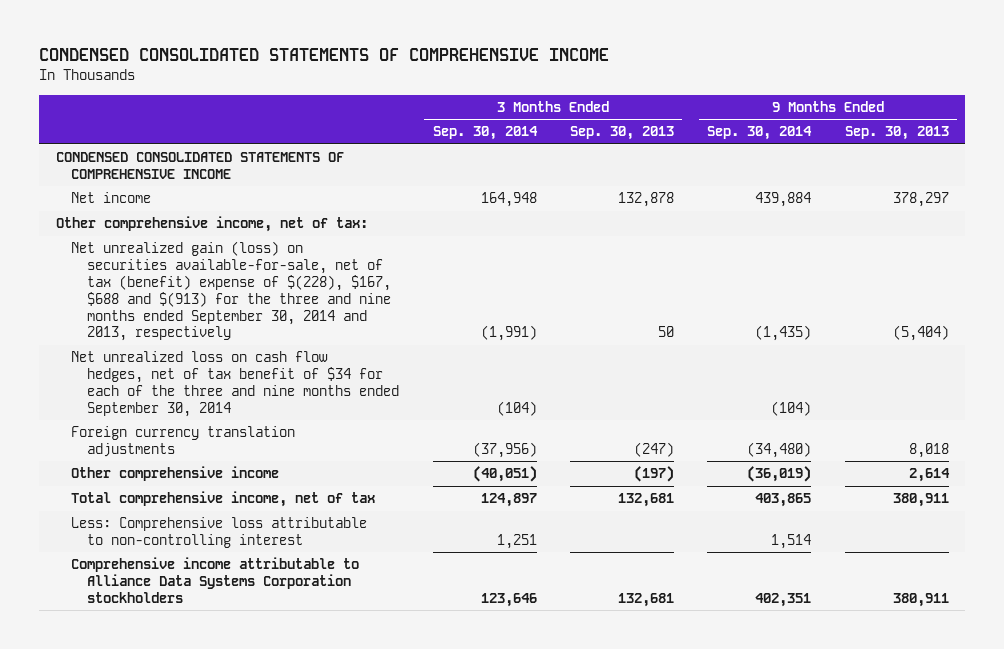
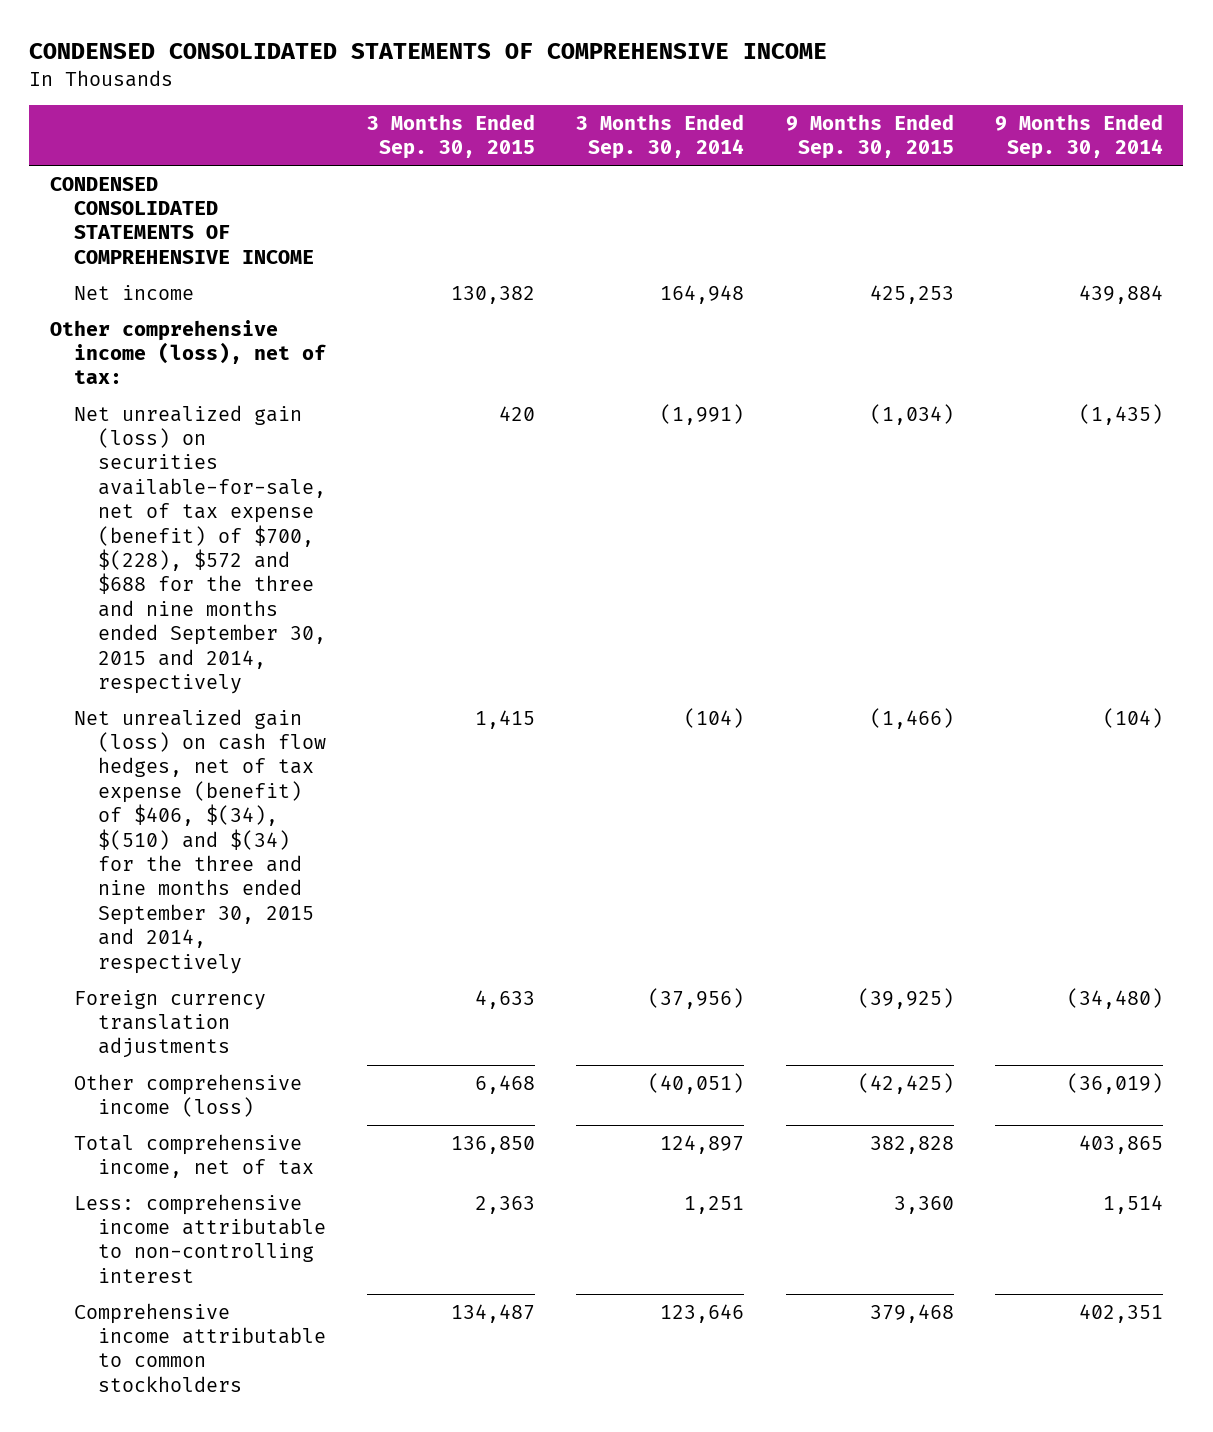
[569,126,674,141] Sep. 30, 2013 -> none
[844,126,949,141] Sep. 30, 2013 -> none
none -> [367,113,536,160] 3 Months Ended Sep. 30, 2015
none -> [785,113,954,160] 9 Months Ended Sep. 30, 2015
[55,216,368,233] Other comprehensive income, net of tax: -> [49,319,326,385] Other comprehensive income (loss), net of tax:
[71,241,392,342] Net unrealized gain (loss) on securities available-for-sale, net of tax (benefit) expense of $(228), $167, $688 and $(913) for the three and nine months ended September 30, 2014 and 2013, respectively -> [73,404,326,695] Net unrealized gain (loss) on securities available-for-sale, net of tax expense (benefit) of $700, $(228), $572 and $688 for the three and nine months ended September 30, 2015 and 2014, respectively
[71,351,400,417] Net unrealized loss on cash flow hedges, net of tax benefit of $34 for each of the three and nine months ended September 30, 2014 -> [73,708,326,974] Net unrealized gain (loss) on cash flow hedges, net of tax expense (benefit) of $406, $(34), $(510) and $(34) for the three and nine months ended September 30, 2015 and 2014, respectively
[71,466,280,482] Other comprehensive income -> [73,1073,302,1118] Other comprehensive income (loss)
[71,517,368,549] Less: Comprehensive loss attributable to non-controlling interest -> [73,1193,326,1283] Less: comprehensive income attributable to non-controlling interest
[71,557,360,603] Comprehensive income attributable to Alliance Data Systems Corporation stockholders -> [73,1302,326,1392] Comprehensive income attributable to common stockholders

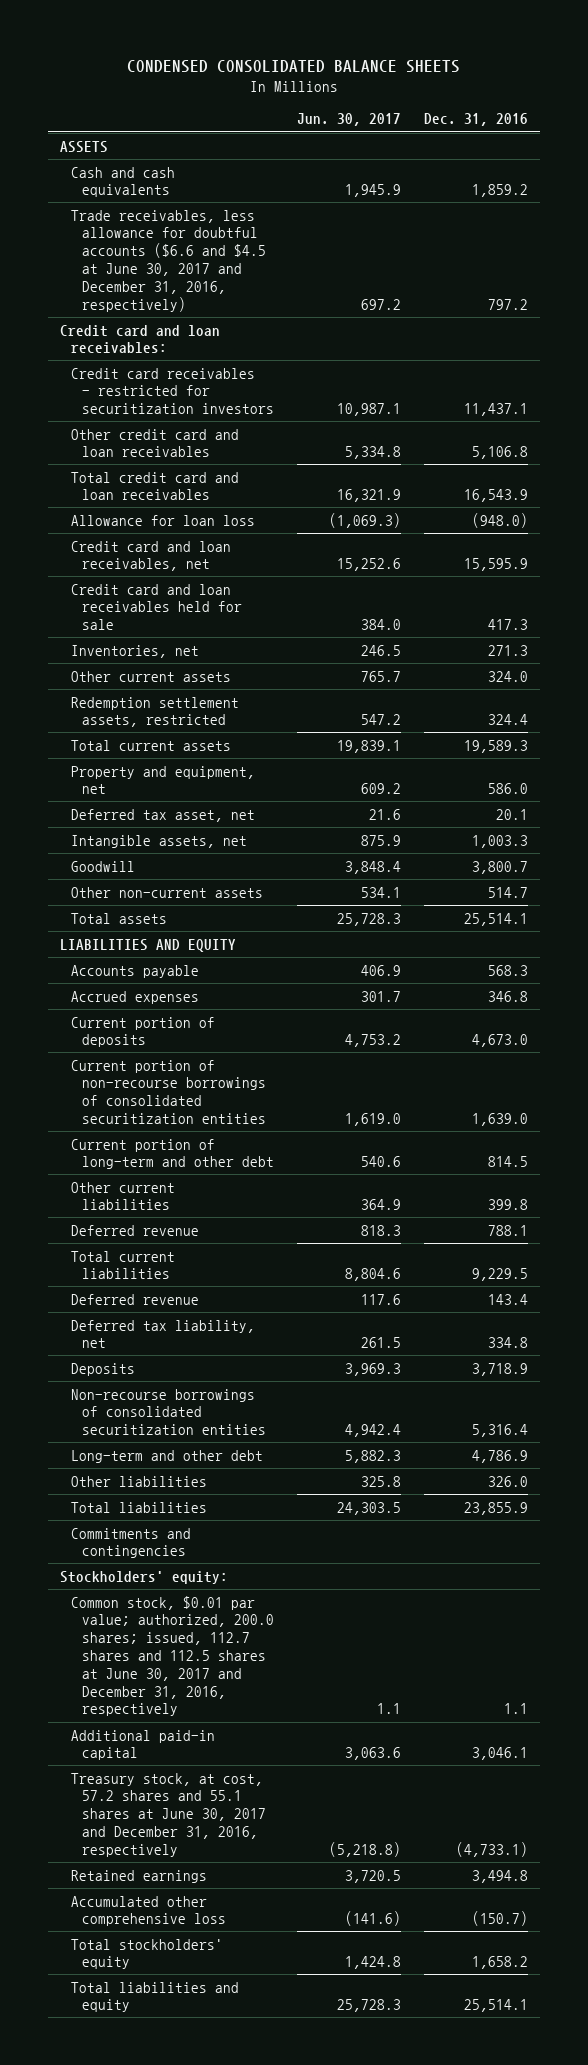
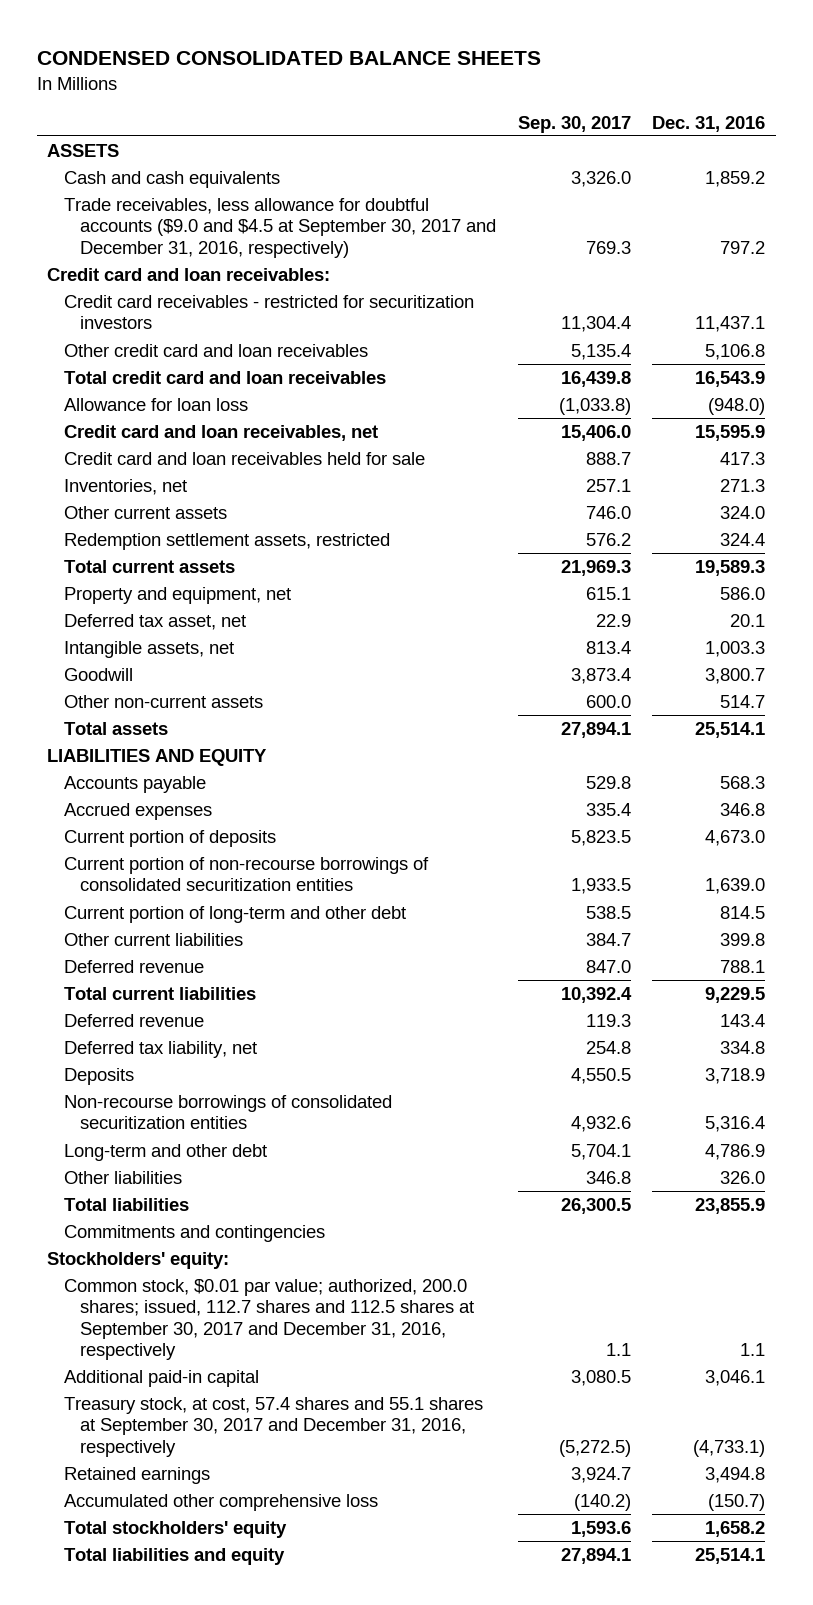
[297,113,402,127] Jun. 30, 2017 -> none
none -> [517,115,631,133] Sep. 30, 2017
[70,209,267,312] Trade receivables, less allowance for doubtful accounts ($6.6 and $4.5 at June 30, 2017 and December 31, 2016, respectively) -> [63,197,497,258] Trade receivables, less allowance for doubtful accounts ($9.0 and $4.5 at September 30, 2017 and December 31, 2016, respectively)
[70,1595,275,1717] Common stock, $0.01 par value; authorized, 200.0 shares; issued, 112.7 shares and 112.5 shares at June 30, 2017 and December 31, 2016, respectively -> [63,1278,475,1361] Common stock, $0.01 par value; authorized, 200.0 shares; issued, 112.7 shares and 112.5 shares at September 30, 2017 and December 31, 2016, respectively
[70,1772,267,1857] Treasury stock, at cost, 57.2 shares and 55.1 shares at June 30, 2017 and December 31, 2016, respectively -> [63,1396,483,1457] Treasury stock, at cost, 57.4 shares and 55.1 shares at September 30, 2017 and December 31, 2016, respectively

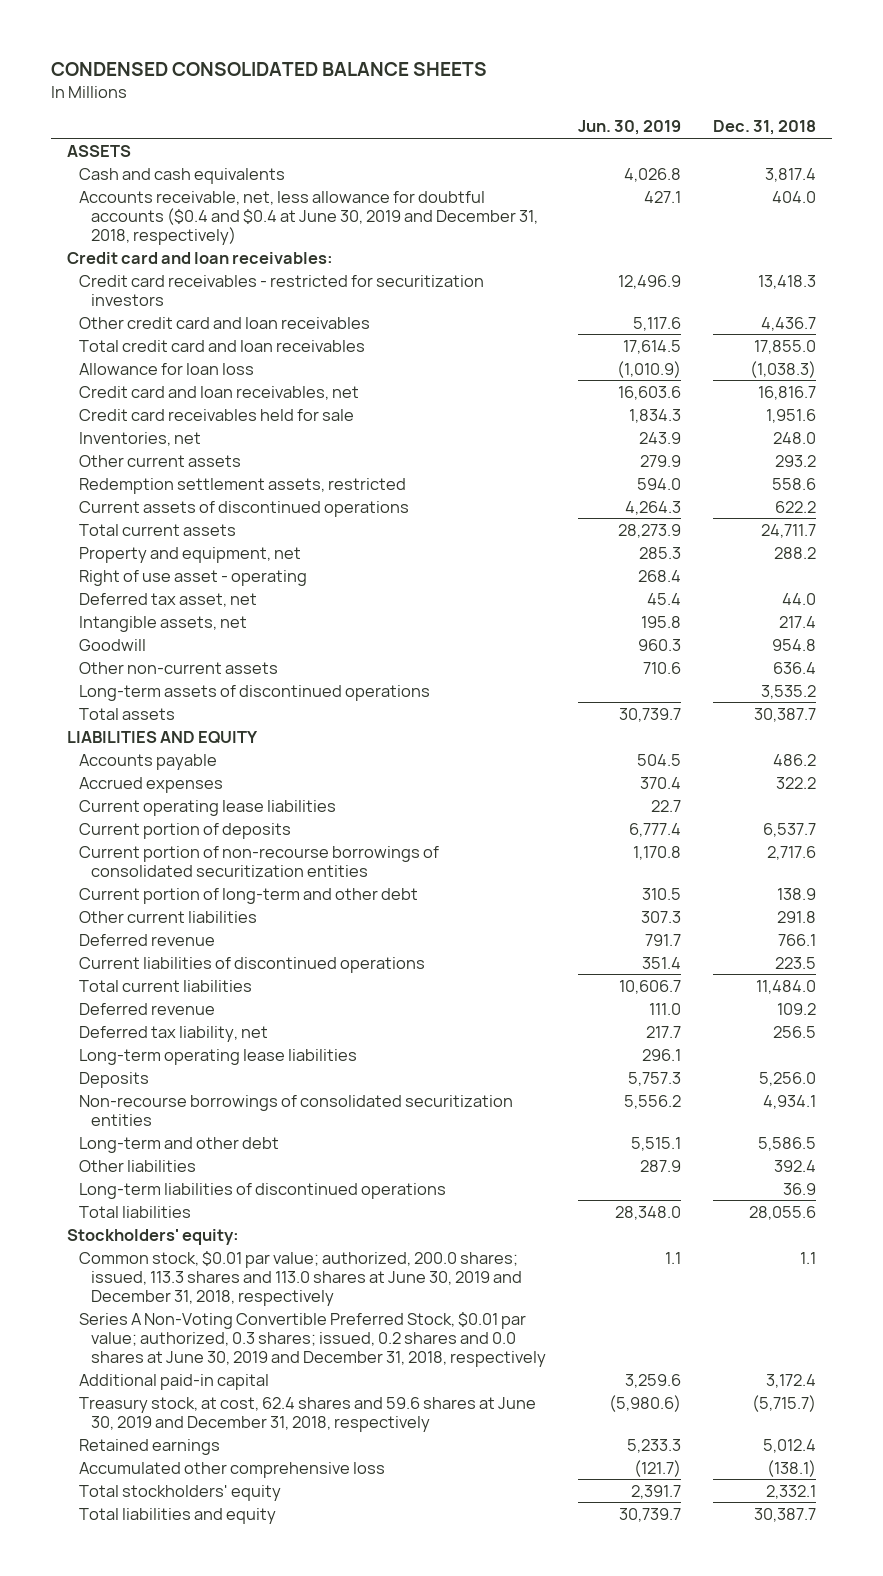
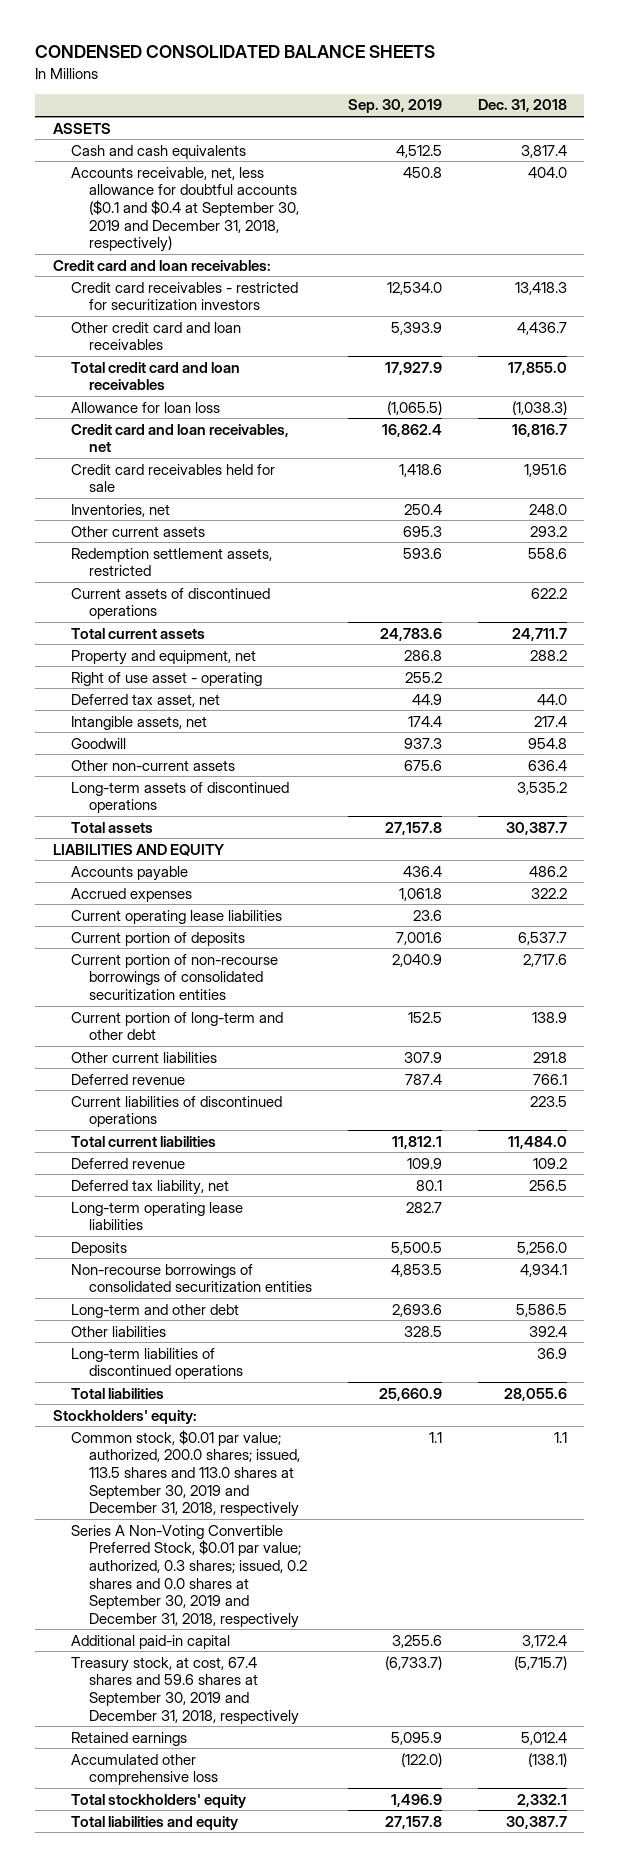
[578,120,682,136] Jun. 30, 2019 -> none
none -> [347,99,442,114] Sep. 30, 2019
[79,190,539,245] Accounts receivable, net, less allowance for doubtful accounts ($0.4 and $0.4 at June 30, 2019 and December 31, 2018, respectively) -> [71,166,300,253] Accounts receivable, net, less allowance for doubtful accounts ($0.1 and $0.4 at September 30, 2019 and December 31, 2018, respectively)
[79,1250,523,1306] Common stock, $0.01 par value; authorized, 200.0 shares; issued, 113.3 shares and 113.0 shares at June 30, 2019 and December 31, 2018, respectively -> [71,1429,301,1518] Common stock, $0.01 par value; authorized, 200.0 shares; issued, 113.5 shares and 113.0 shares at September 30, 2019 and December 31, 2018, respectively
[79,1311,547,1367] Series A Non-Voting Convertible Preferred Stock, $0.01 par value; authorized, 0.3 shares; issued, 0.2 shares and 0.0 shares at June 30, 2019 and December 31, 2018, respectively -> [71,1524,308,1628] Series A Non-Voting Convertible Preferred Stock, $0.01 par value; authorized, 0.3 shares; issued, 0.2 shares and 0.0 shares at September 30, 2019 and December 31, 2018, respectively
[79,1396,537,1432] Treasury stock, at cost, 62.4 shares and 59.6 shares at June 30, 2019 and December 31, 2018, respectively -> [71,1656,300,1725] Treasury stock, at cost, 67.4 shares and 59.6 shares at September 30, 2019 and December 31, 2018, respectively

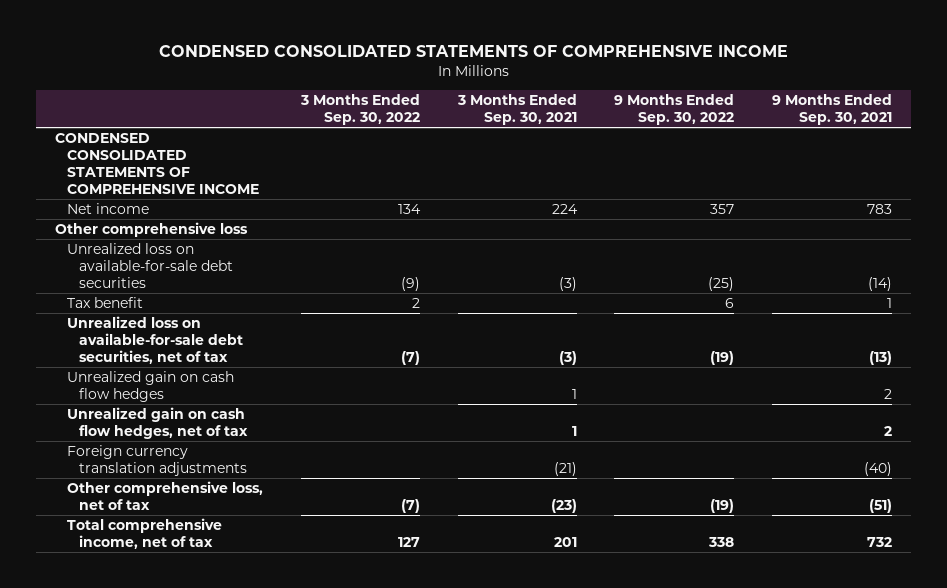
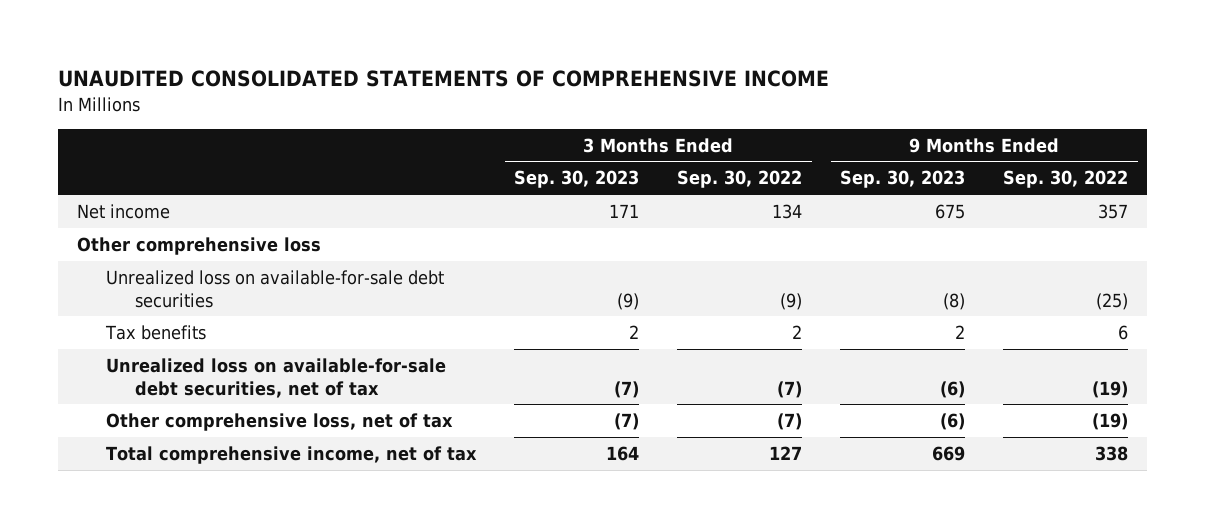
[158,45,788,58] CONDENSED CONSOLIDATED STATEMENTS OF COMPREHENSIVE INCOME -> [58,70,830,88] UNAUDITED CONSOLIDATED STATEMENTS OF COMPREHENSIVE INCOME
[456,93,577,125] 3 Months Ended Sep. 30, 2021 -> none
[772,93,893,125] 9 Months Ended Sep. 30, 2021 -> none
none -> [514,170,640,189] Sep. 30, 2023
none -> [840,170,966,189] Sep. 30, 2023
[54,132,260,194] CONDENSED CONSOLIDATED STATEMENTS OF COMPREHENSIVE INCOME -> none
[67,296,144,308] Tax benefit -> [105,324,207,340] Tax benefits
[67,370,235,402] Unrealized gain on cash flow hedges -> none
[67,406,249,439] Unrealized gain on cash flow hedges, net of tax -> none
[67,444,248,476] Foreign currency translation adjustments -> none

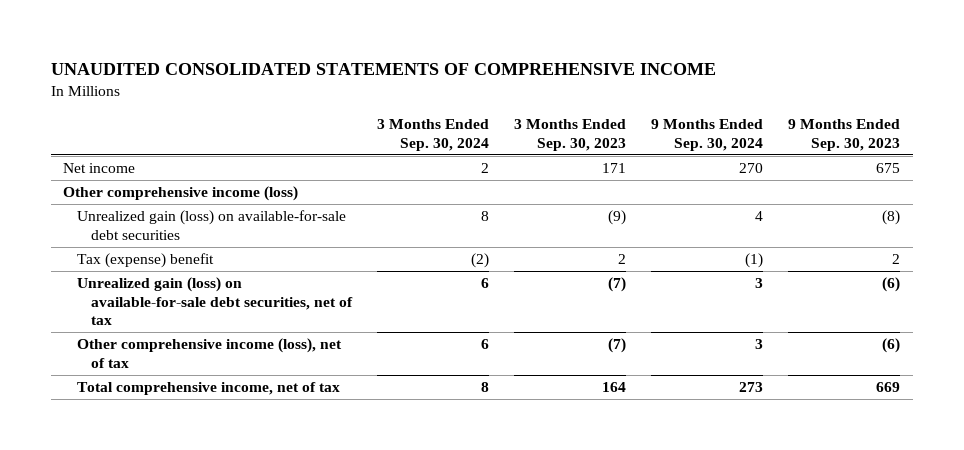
[677,170,803,189] Sep. 30, 2022 -> none
[1003,170,1129,189] Sep. 30, 2022 -> none
none -> [377,119,490,151] 3 Months Ended Sep. 30, 2024
none -> [651,119,764,151] 9 Months Ended Sep. 30, 2024
[77,236,322,255] Other comprehensive loss -> [63,186,299,202] Other comprehensive income (loss)
[106,269,445,308] Unrealized loss on available-for-sale debt securities -> [77,210,347,240] Unrealized gain (loss) on available-for-sale debt securities
[105,324,207,340] Tax benefits -> [77,253,215,269] Tax (expense) benefit
[106,357,447,398] Unrealized loss on available-for-sale debt securities, net of tax -> [77,277,354,326] Unrealized gain (loss) on available-for-sale debt securities, net of tax
[106,412,454,431] Other comprehensive loss, net of tax -> [77,338,343,368] Other comprehensive income (loss), net of tax

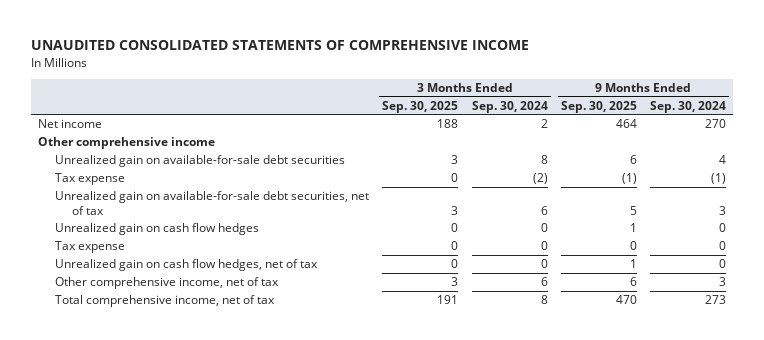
[514,119,627,151] 3 Months Ended Sep. 30, 2023 -> none
[788,119,901,151] 9 Months Ended Sep. 30, 2023 -> none
none -> [382,100,459,113] Sep. 30, 2025
none -> [560,100,637,113] Sep. 30, 2025
[63,186,299,202] Other comprehensive income (loss) -> [37,137,215,150] Other comprehensive income
[77,210,347,240] Unrealized gain (loss) on available-for-sale debt securities -> [55,155,346,168] Unrealized gain on available-for-sale debt securities
[77,253,215,269] Tax (expense) benefit -> [55,173,126,186] Tax expense
[77,277,354,326] Unrealized gain (loss) on available-for-sale debt securities, net of tax -> [55,191,370,215] Unrealized gain on available-for-sale debt securities, net of tax
none -> [55,223,260,236] Unrealized gain on cash flow hedges
none -> [55,241,126,254] Tax expense
none -> [55,259,319,272] Unrealized gain on cash flow hedges, net of tax
[77,338,343,368] Other comprehensive income (loss), net of tax -> [55,277,280,290] Other comprehensive income, net of tax

